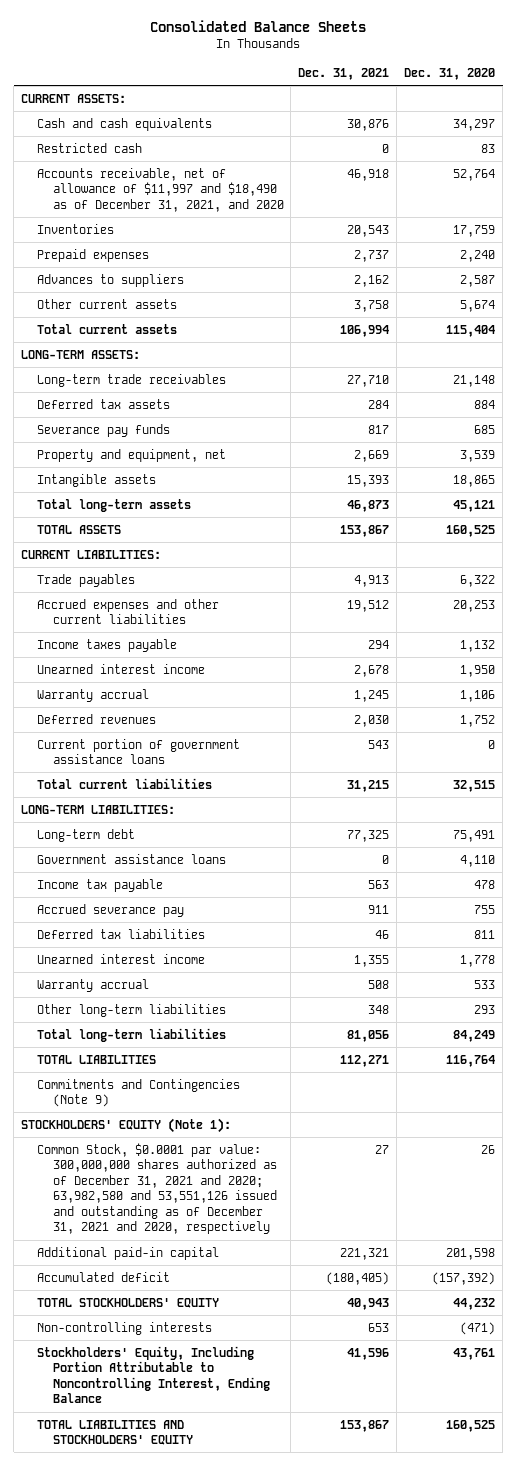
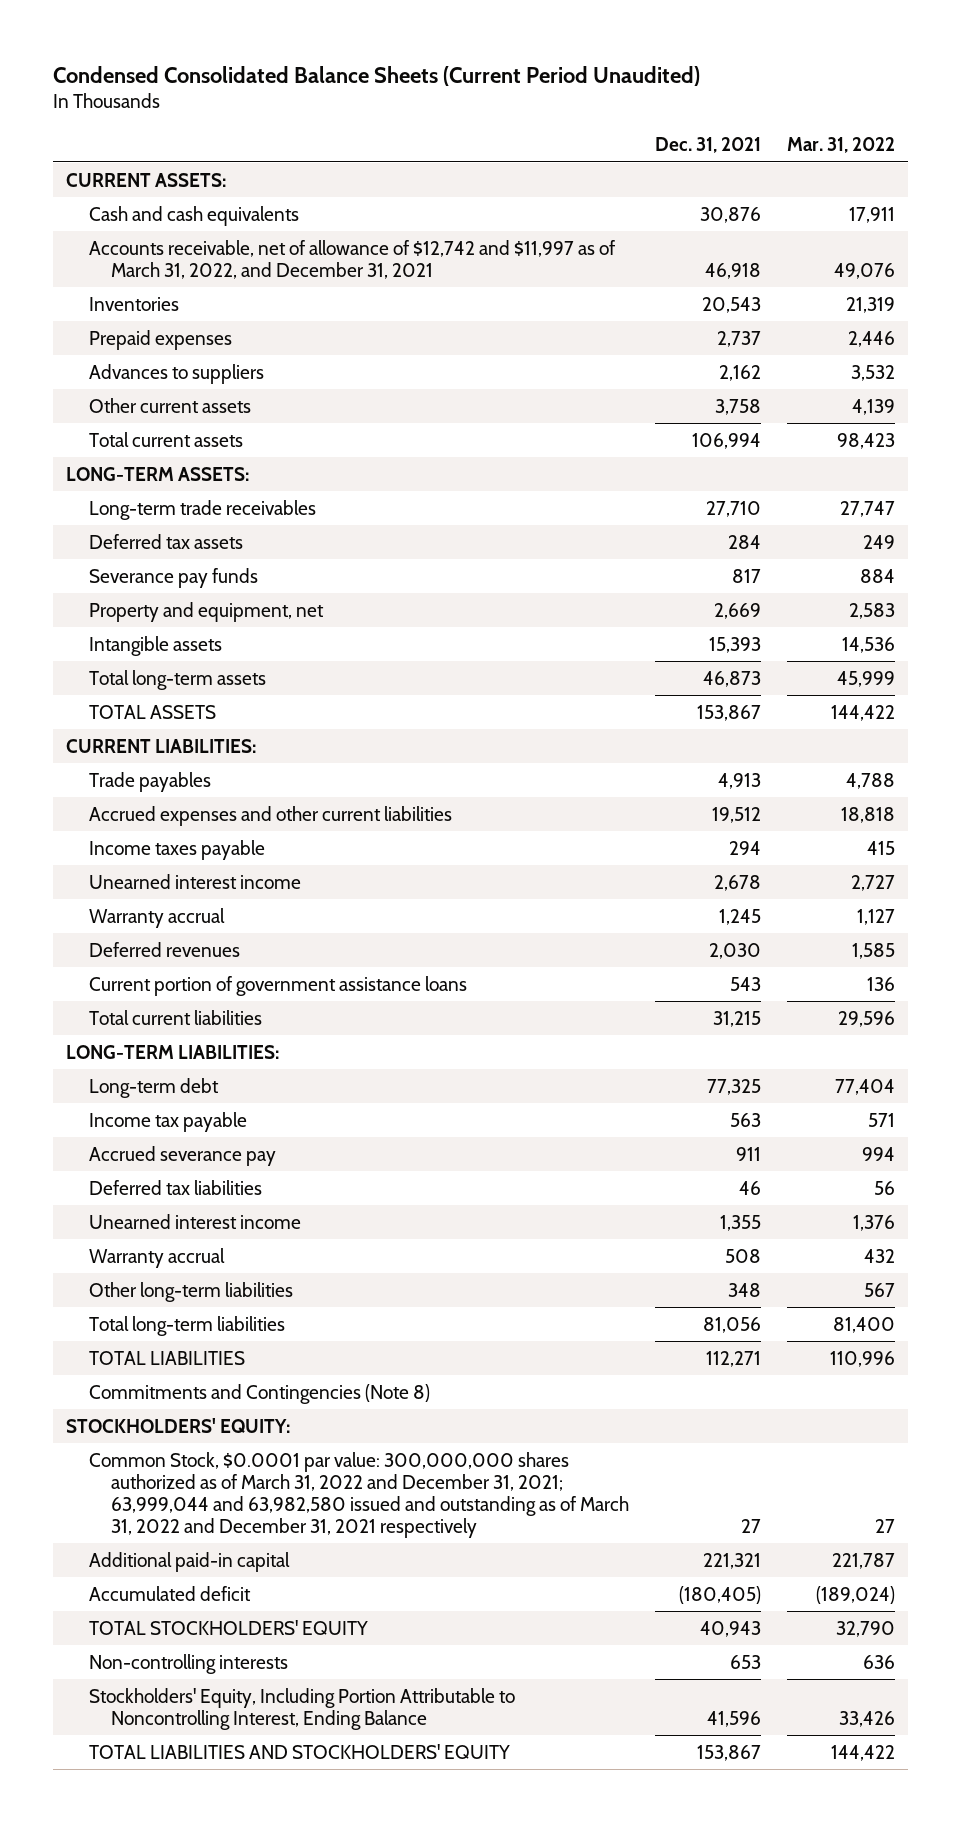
[150,20,367,33] Consolidated Balance Sheets -> [53,65,701,86] Condensed Consolidated Balance Sheets (Current Period Unaudited)
[404,68,496,81] Dec. 31, 2020 -> none
none -> [787,137,896,154] Mar. 31, 2022
[36,142,142,153] Restricted cash -> none
[36,167,284,212] Accounts receivable, net of allowance of $11,997 and $18,490 as of December 31, 2021, and 2020 -> [88,239,616,279] Accounts receivable, net of allowance of $12,742 and $11,997 as of March 31, 2022, and December 31, 2021
[36,853,226,864] Government assistance loans -> none
[36,1078,240,1108] Commitments and Contingencies (Note 9) -> [88,1383,430,1404] Commitments and Contingencies (Note 8)
[21,1117,232,1133] STOCKHOLDERS' EQUITY (Note 1): -> [66,1417,291,1433] STOCKHOLDERS' EQUITY:
[36,1142,277,1235] Common Stock, $0.0001 par value: 300,000,000 shares authorized as of December 31, 2021 and 2020; 63,982,580 and 53,551,126 issued and outstanding as of December 31, 2021 and 2020, respectively -> [88,1451,630,1538] Common Stock, $0.0001 par value: 300,000,000 shares authorized as of March 31, 2022 and December 31, 2021; 63,999,044 and 63,982,580 issued and outstanding as of March 31, 2022 and December 31, 2021 respectively

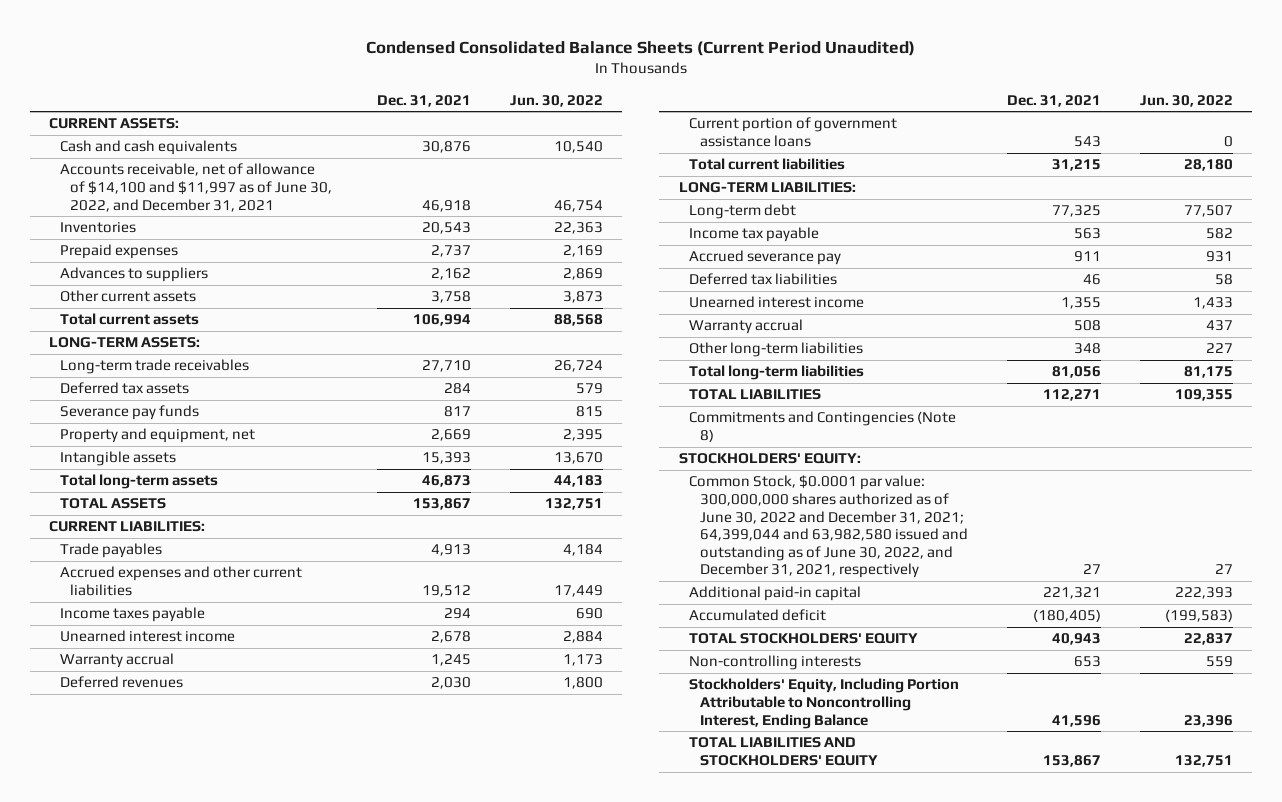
[787,137,896,154] Mar. 31, 2022 -> none
none -> [509,94,603,107] Jun. 30, 2022
[88,239,616,279] Accounts receivable, net of allowance of $12,742 and $11,997 as of March 31, 2022, and December 31, 2021 -> [59,163,333,212] Accounts receivable, net of allowance of $14,100 and $11,997 as of June 30, 2022, and December 31, 2021
[88,1451,630,1538] Common Stock, $0.0001 par value: 300,000,000 shares authorized as of March 31, 2022 and December 31, 2021; 63,999,044 and 63,982,580 issued and outstanding as of March 31, 2022 and December 31, 2021 respectively -> [689,475,969,579] Common Stock, $0.0001 par value: 300,000,000 shares authorized as of June 30, 2022 and December 31, 2021; 64,399,044 and 63,982,580 issued and outstanding as of June 30, 2022, and December 31, 2021, respectively

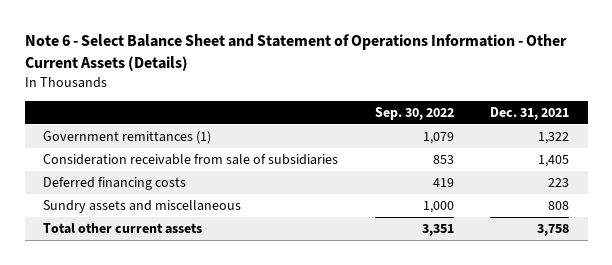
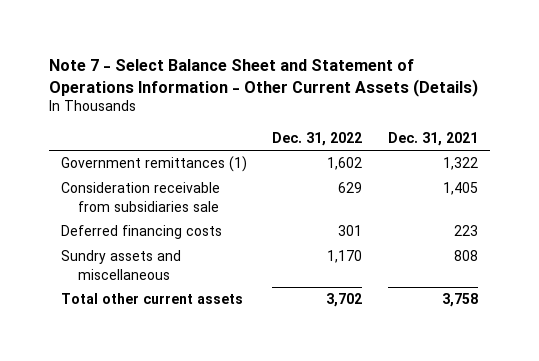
[24,34,567,71] Note 6 - Select Balance Sheet and Statement of Operations Information - Other Current Assets (Details) -> [48,58,478,97] Note 7 - Select Balance Sheet and Statement of Operations Information - Other Current Assets (Details)
[374,106,454,120] Sep. 30, 2022 -> none
none -> [272,131,363,146] Dec. 31, 2022
[43,154,339,166] Consideration receivable from sale of subsidiaries -> [61,182,221,212] Consideration receivable from subsidiaries sale

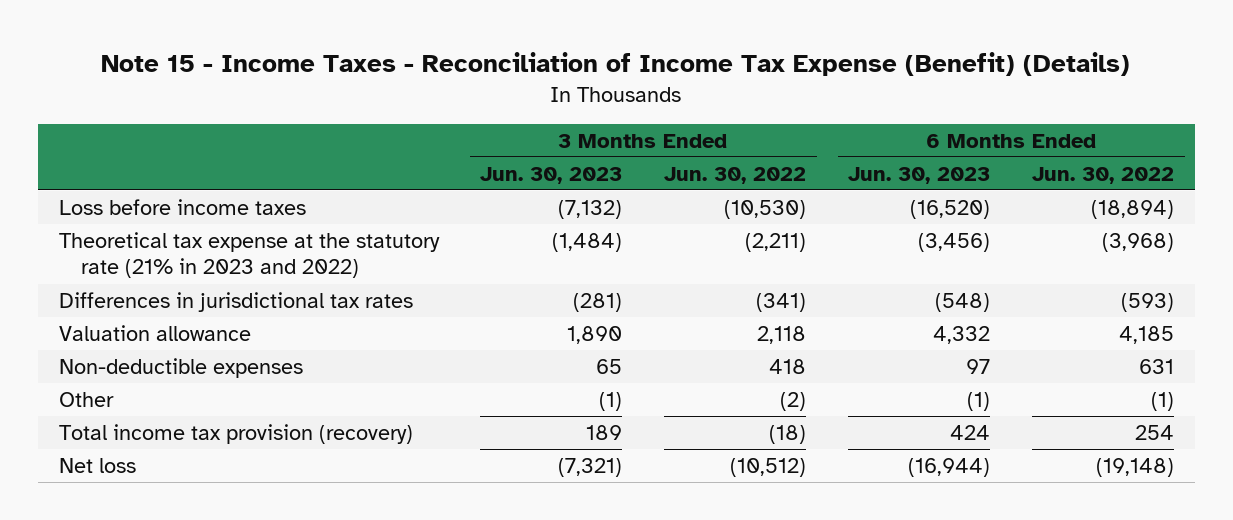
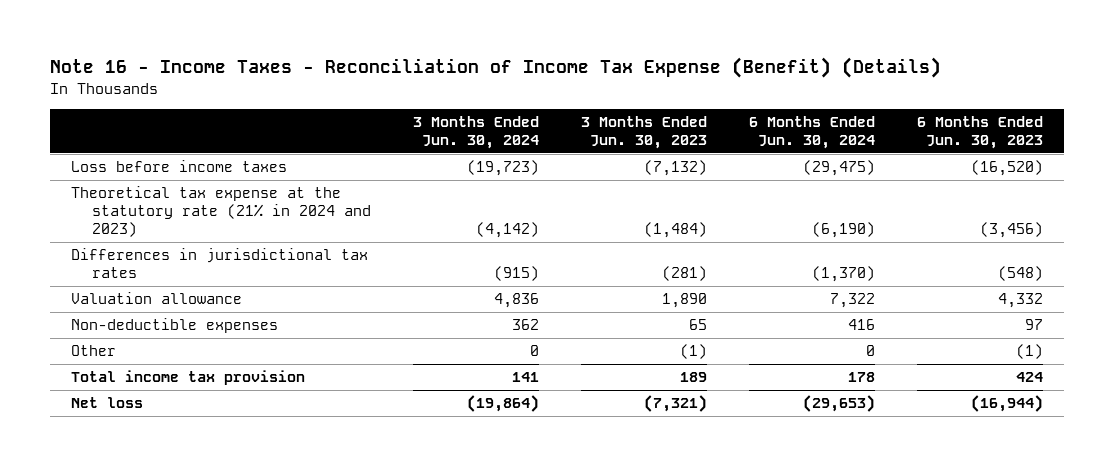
[101,51,1131,76] Note 15 - Income Taxes - Reconciliation of Income Tax Expense (Benefit) (Details) -> [49,57,941,79] Note 16 - Income Taxes - Reconciliation of Income Tax Expense (Benefit) (Details)
[664,166,807,184] Jun. 30, 2022 -> none
[1032,166,1175,184] Jun. 30, 2022 -> none
none -> [413,116,540,149] 3 Months Ended Jun. 30, 2024
none -> [749,116,876,149] 6 Months Ended Jun. 30, 2024
[58,232,440,279] Theoretical tax expense at the statutory rate (21% in 2023 and 2022) -> [70,186,372,238] Theoretical tax expense at the statutory rate (21% in 2024 and 2023)
[58,424,413,445] Total income tax provision (recovery) -> [70,370,305,386] Total income tax provision

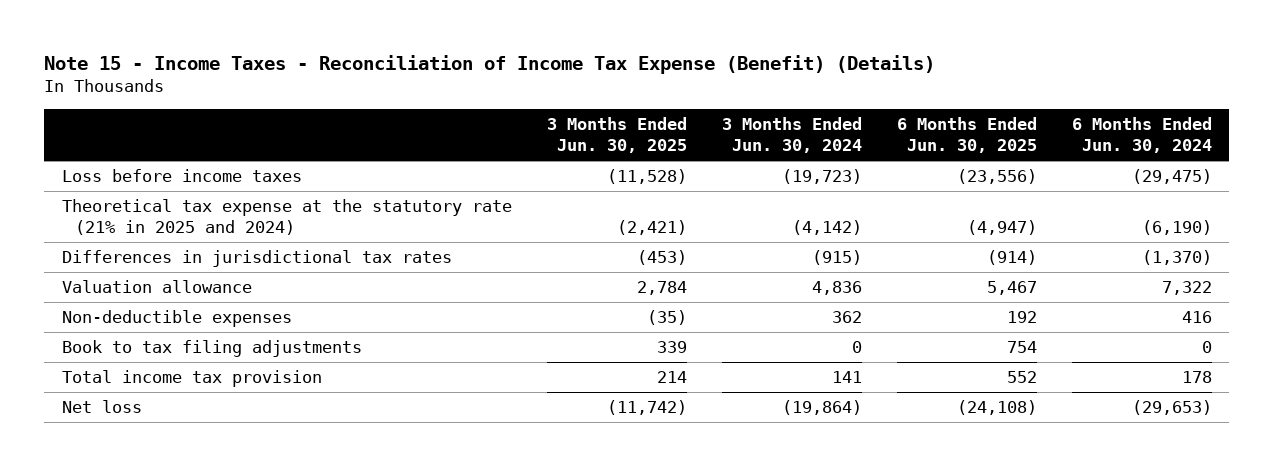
[49,57,941,79] Note 16 - Income Taxes - Reconciliation of Income Tax Expense (Benefit) (Details) -> [44,54,936,74] Note 15 - Income Taxes - Reconciliation of Income Tax Expense (Benefit) (Details)
[581,116,708,149] 3 Months Ended Jun. 30, 2023 -> none
[917,116,1044,149] 6 Months Ended Jun. 30, 2023 -> none
none -> [546,116,687,154] 3 Months Ended Jun. 30, 2025
none -> [896,116,1037,154] 6 Months Ended Jun. 30, 2025
[70,186,372,238] Theoretical tax expense at the statutory rate (21% in 2024 and 2023) -> [61,199,512,236] Theoretical tax expense at the statutory rate (21% in 2025 and 2024)
[70,345,116,357] Other -> [61,340,362,358] Book to tax filing adjustments

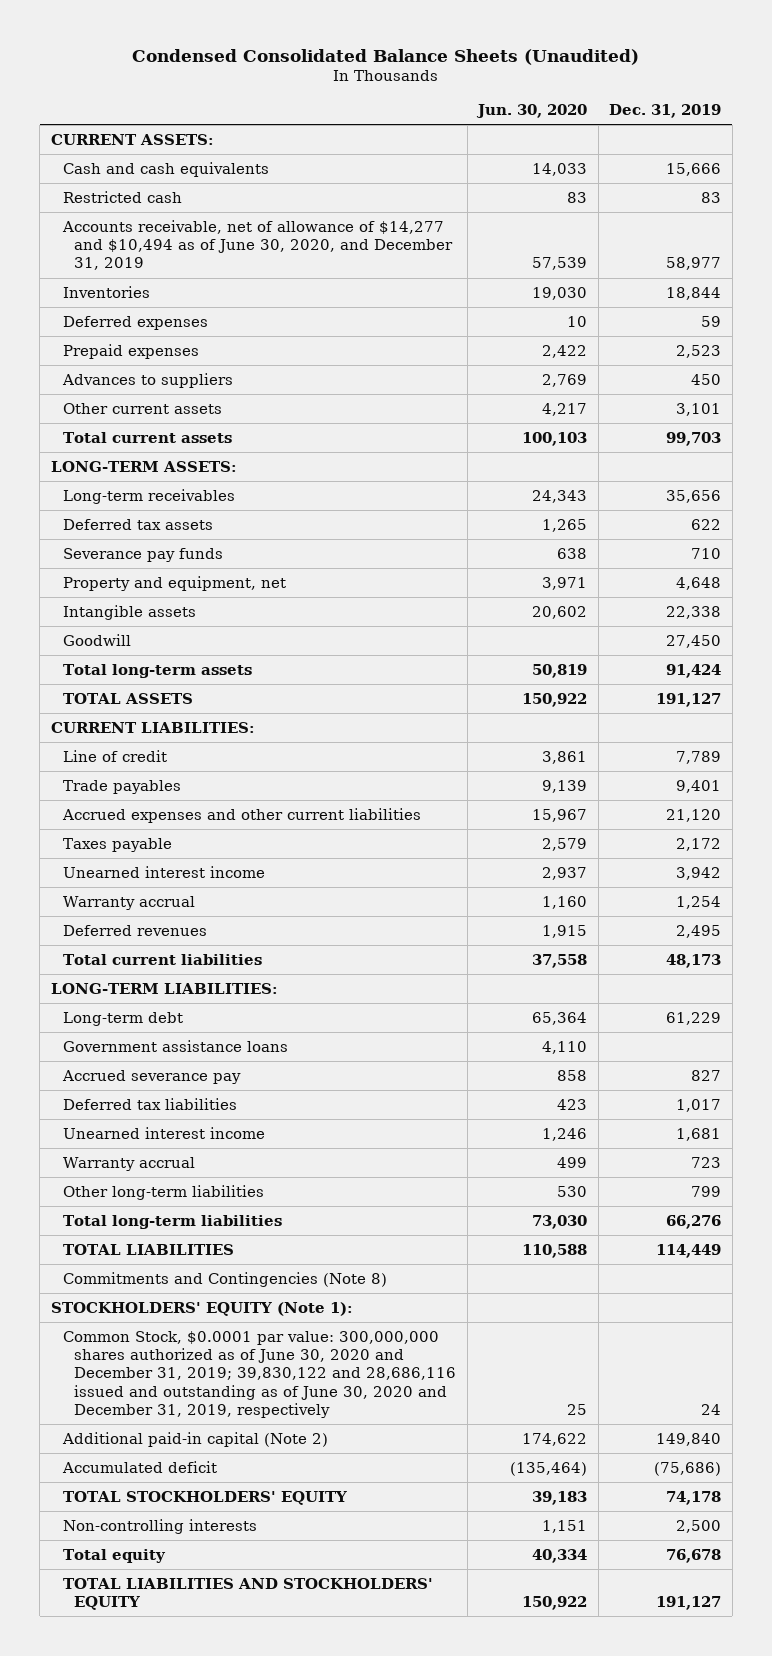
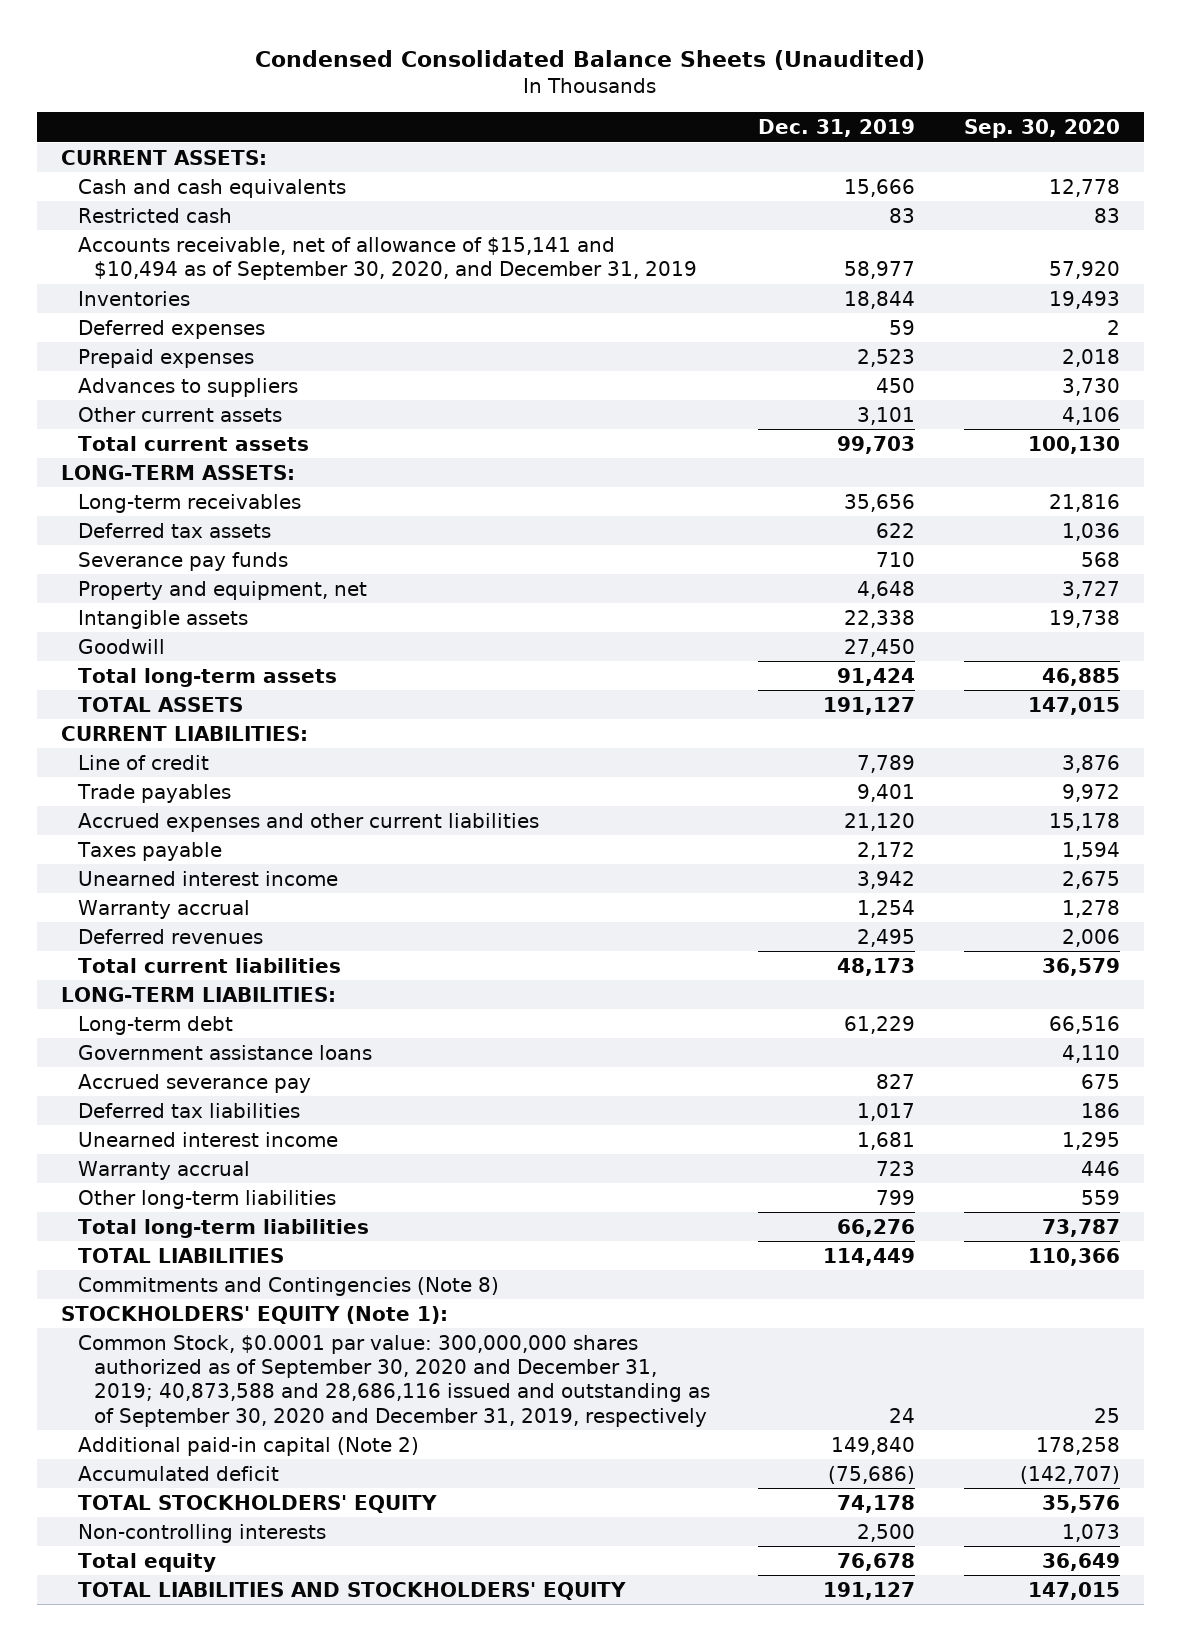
[476,104,588,119] Jun. 30, 2020 -> none
none -> [963,119,1120,139] Sep. 30, 2020
[61,219,454,271] Accounts receivable, net of allowance of $14,277 and $10,494 as of June 30, 2020, and December 31, 2019 -> [77,236,697,281] Accounts receivable, net of allowance of $15,141 and $10,494 as of September 30, 2020, and December 31, 2019
[62,1330,457,1419] Common Stock, $0.0001 par value: 300,000,000 shares authorized as of June 30, 2020 and December 31, 2019; 39,830,122 and 28,686,116 issued and outstanding as of June 30, 2020 and December 31, 2019, respectively -> [77,1334,710,1427] Common Stock, $0.0001 par value: 300,000,000 shares authorized as of September 30, 2020 and December 31, 2019; 40,873,588 and 28,686,116 issued and outstanding as of September 30, 2020 and December 31, 2019, respectively

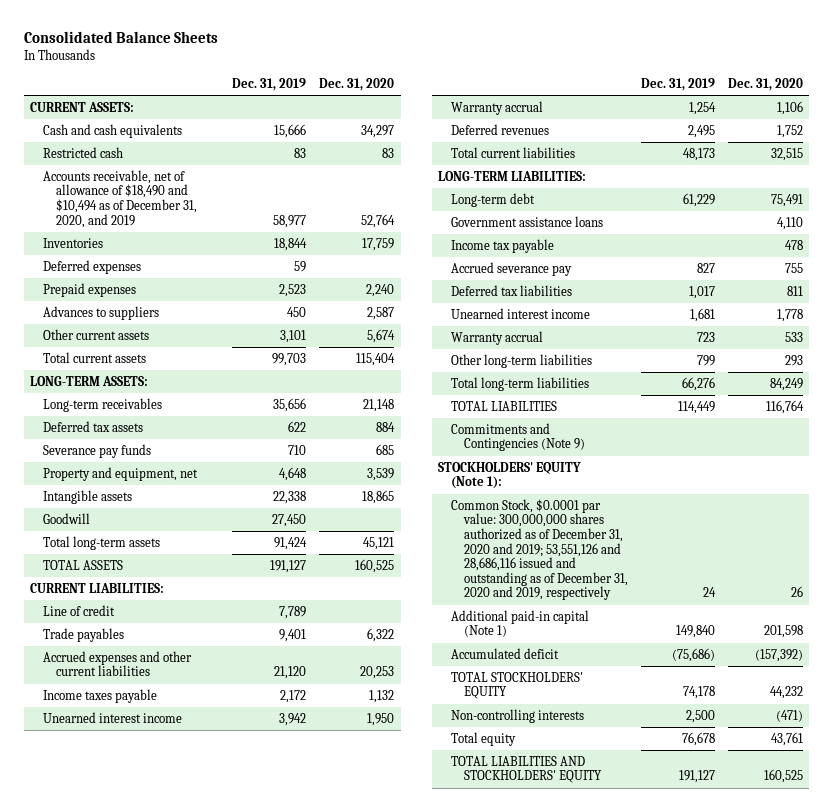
[255,50,926,71] Condensed Consolidated Balance Sheets (Unaudited) -> [23,31,218,44] Consolidated Balance Sheets
[963,119,1120,139] Sep. 30, 2020 -> none
none -> [319,78,395,92] Dec. 31, 2020
[77,236,697,281] Accounts receivable, net of allowance of $15,141 and $10,494 as of September 30, 2020, and December 31, 2019 -> [42,169,197,228] Accounts receivable, net of allowance of $18,490 and $10,494 as of December 31, 2020, and 2019
[76,841,222,861] Taxes payable -> [42,688,157,703] Income taxes payable
none -> [451,238,555,253] Income tax payable
[77,1276,499,1296] Commitments and Contingencies (Note 8) -> [451,422,585,452] Commitments and Contingencies (Note 9)
[77,1334,710,1427] Common Stock, $0.0001 par value: 300,000,000 shares authorized as of September 30, 2020 and December 31, 2019; 40,873,588 and 28,686,116 issued and outstanding as of September 30, 2020 and December 31, 2019, respectively -> [451,498,628,601] Common Stock, $0.0001 par value: 300,000,000 shares authorized as of December 31, 2020 and 2019; 53,551,126 and 28,686,116 issued and outstanding as of December 31, 2020 and 2019, respectively
[77,1436,419,1456] Additional paid-in capital (Note 2) -> [451,609,590,638] Additional paid-in capital (Note 1)

